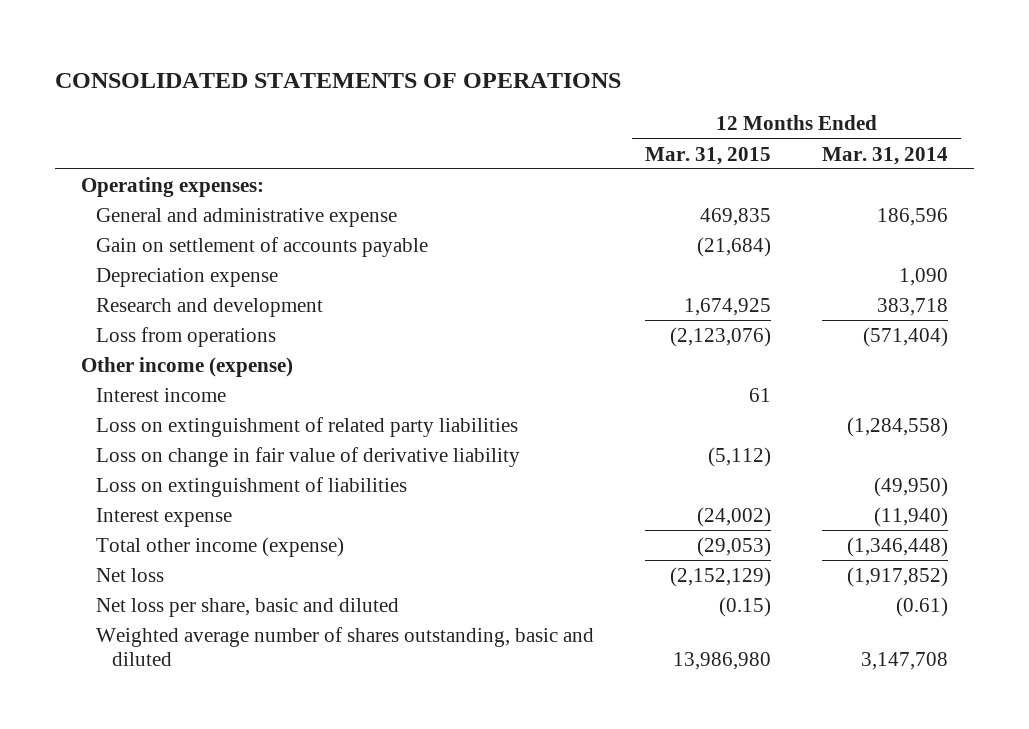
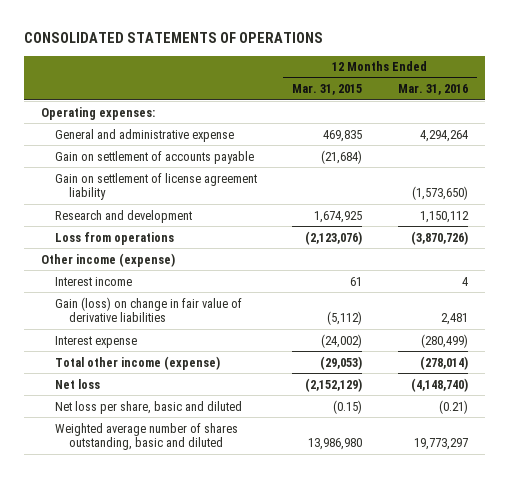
[822,146,949,165] Mar. 31, 2014 -> none
none -> [397,84,468,96] Mar. 31, 2016
[96,267,279,287] Depreciation expense -> none
none -> [54,172,257,201] Gain on settlement of license agreement liability
[96,416,519,437] Loss on extinguishment of related party liabilities -> none
[96,476,408,497] Loss on extinguishment of liabilities -> none
[96,446,521,467] Loss on change in fair value of derivative liability -> [54,296,242,323] Gain (loss) on change in fair value of derivative liabilities

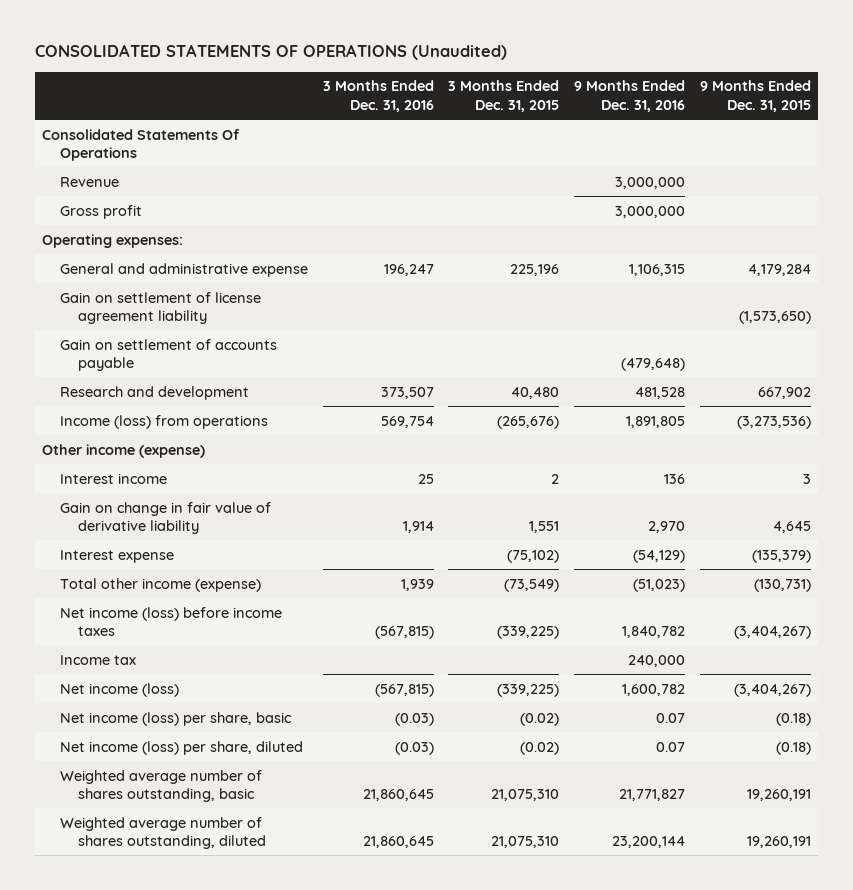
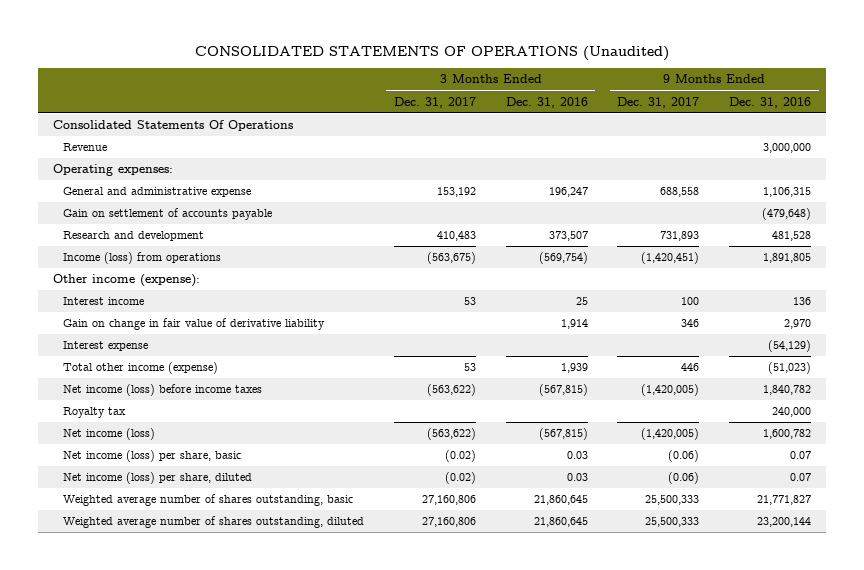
[448,80,560,112] 3 Months Ended Dec. 31, 2015 -> none
[699,80,811,112] 9 Months Ended Dec. 31, 2015 -> none
none -> [393,96,476,108] Dec. 31, 2017
none -> [617,96,700,108] Dec. 31, 2017
[60,204,143,219] Gross profit -> none
[60,291,262,324] Gain on settlement of license agreement liability -> none
[380,415,434,428] 569,754 -> [538,252,588,265] (569,754)
[42,443,206,458] Other income (expense) -> [53,274,201,288] Other income (expense):
[60,654,137,665] Income tax -> none
none -> [62,407,126,419] Royalty tax
[394,712,434,726] (0.03) -> [566,451,588,460] 0.03
[394,741,434,755] (0.03) -> [566,473,588,482] 0.03

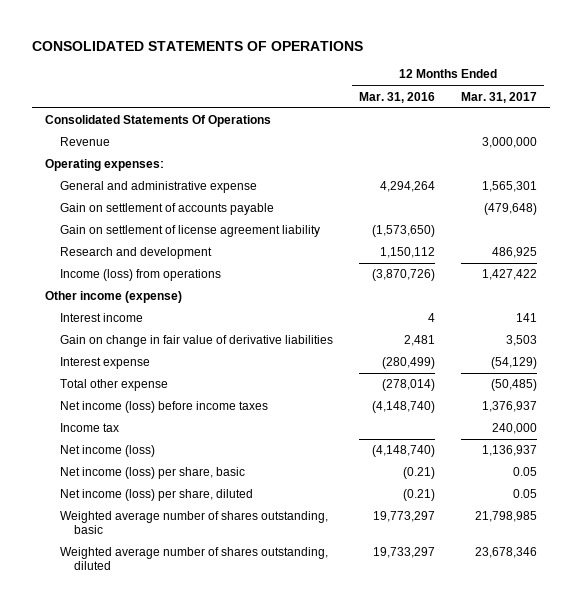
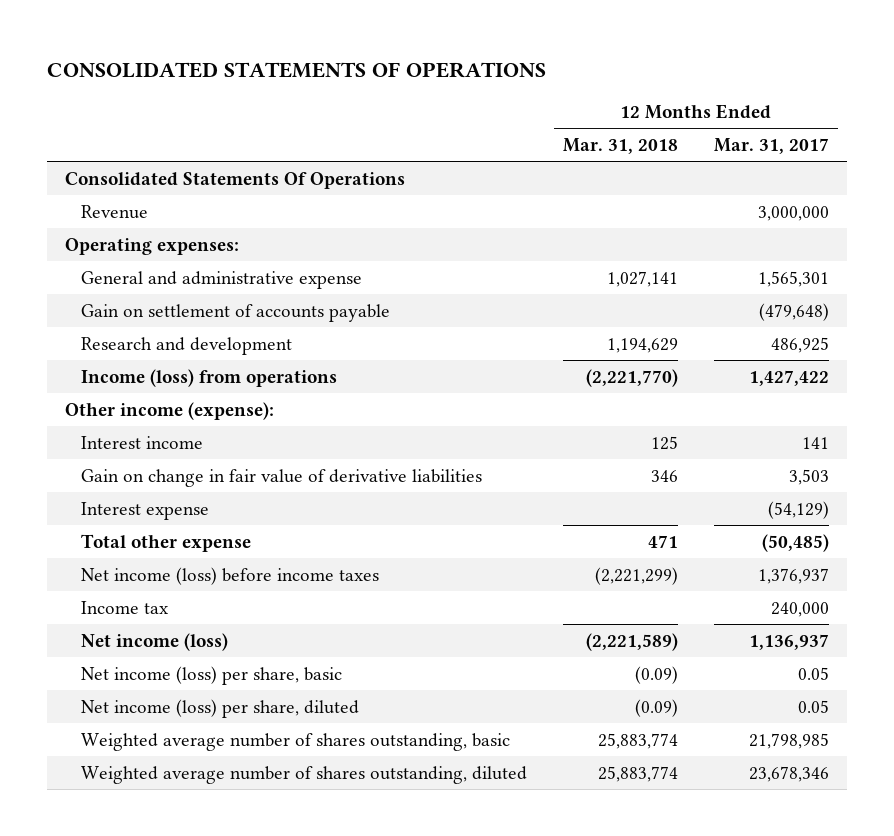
[358,91,435,103] Mar. 31, 2016 -> none
none -> [562,137,678,154] Mar. 31, 2018
[59,225,320,238] Gain on settlement of license agreement liability -> none
[45,291,183,304] Other income (expense) -> [64,401,274,420] Other income (expense):

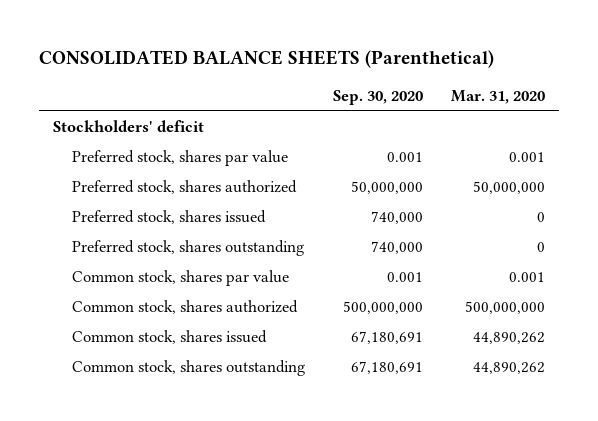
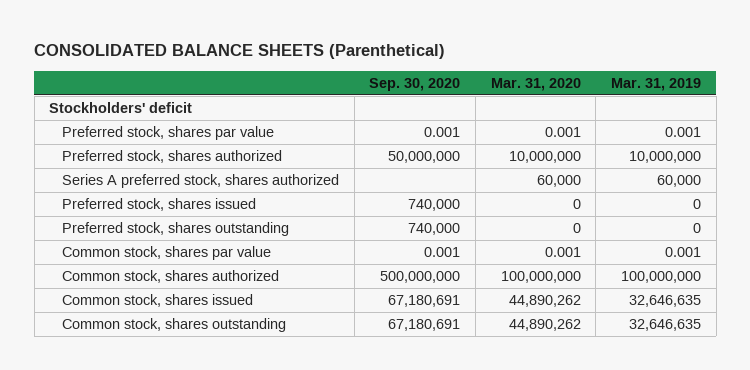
none -> [610,77,701,91] Mar. 31, 2019
[472,181,545,195] 50,000,000 -> [508,150,581,163] 10,000,000
none -> [62,173,340,188] Series A preferred stock, shares authorized
[464,301,545,315] 500,000,000 -> [500,270,581,283] 100,000,000

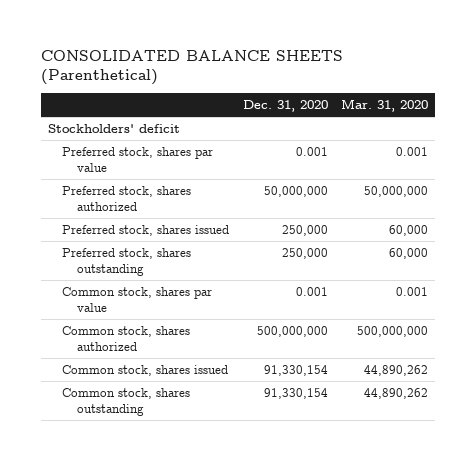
[369,77,461,91] Sep. 30, 2020 -> none
[610,77,701,91] Mar. 31, 2019 -> none
none -> [242,100,328,113] Dec. 31, 2020
[62,173,340,188] Series A preferred stock, shares authorized -> none
[508,150,581,163] 10,000,000 -> [364,185,429,197] 50,000,000
[572,198,581,209] 0 -> [389,224,429,236] 60,000
[572,222,581,233] 0 -> [389,247,429,259] 60,000
[500,270,581,283] 100,000,000 -> [357,325,429,337] 500,000,000

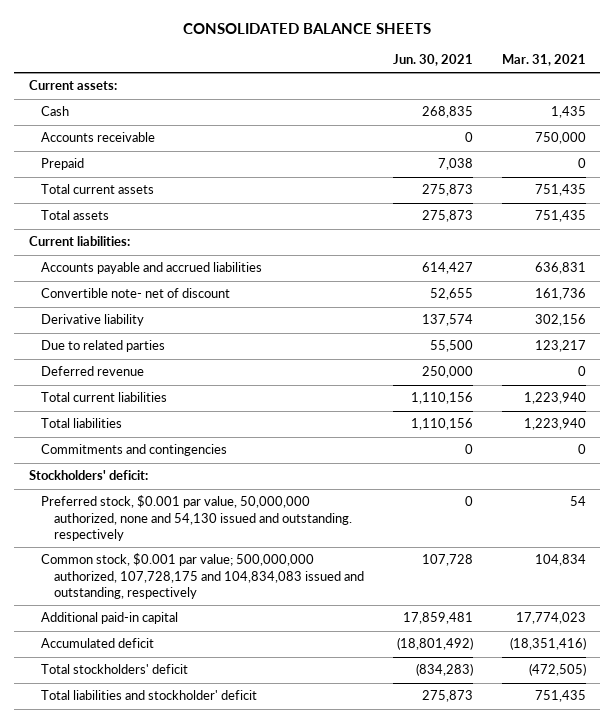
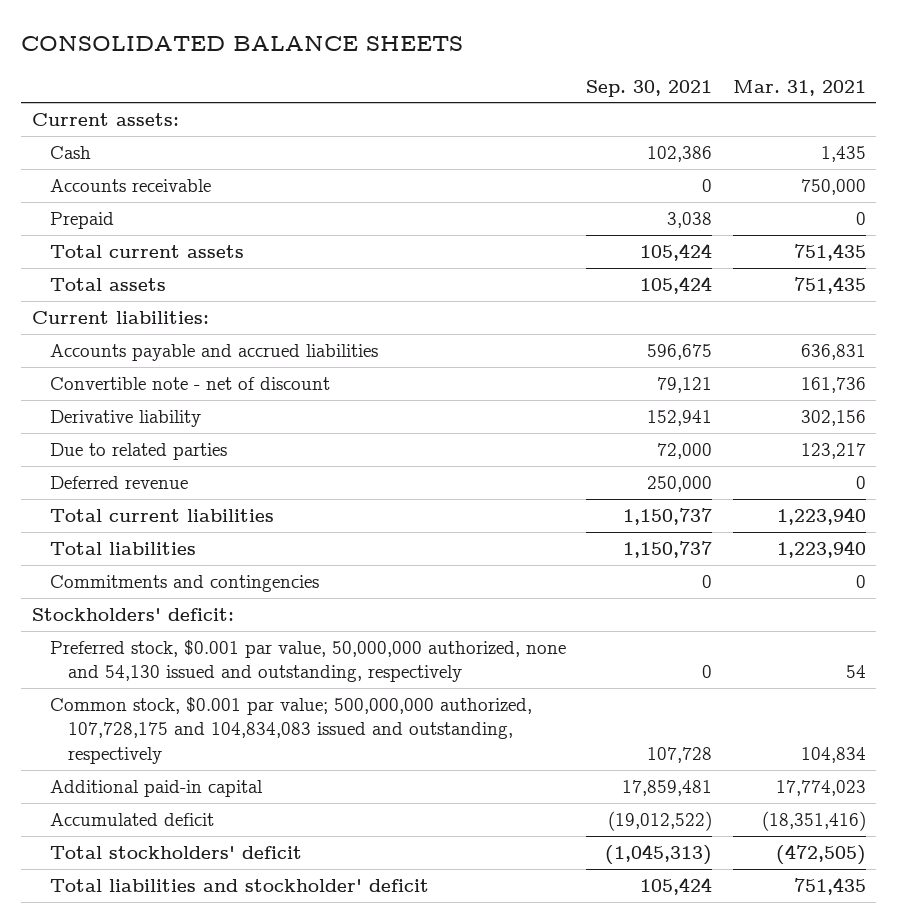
[392,54,473,67] Jun. 30, 2021 -> none
none -> [586,79,713,97] Sep. 30, 2021
[41,288,231,299] Convertible note- net of discount -> [49,376,330,390] Convertible note - net of discount
[41,495,352,542] Preferred stock, $0.001 par value, 50,000,000 authorized, none and 54,130 issued and outstanding. respectively -> [49,639,566,683] Preferred stock, $0.001 par value, 50,000,000 authorized, none and 54,130 issued and outstanding, respectively

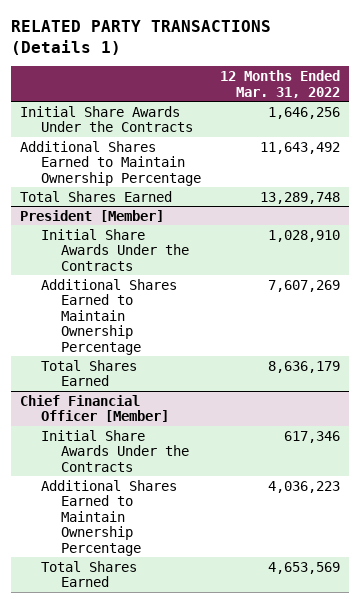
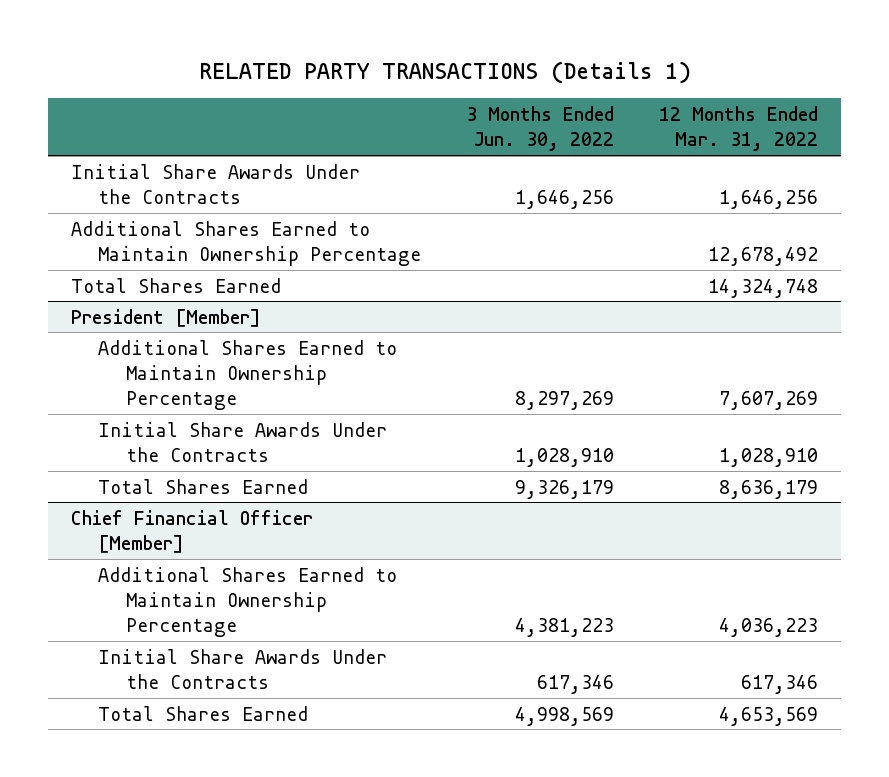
none -> [466,105,615,152] 3 Months Ended Jun. 30, 2022
[259,141,340,154] 11,643,492 -> [708,246,819,266] 12,678,492
[259,191,340,204] 13,289,748 -> [708,278,819,298] 14,324,748
[40,228,190,271] Initial Share Awards Under the Contracts -> [98,421,388,462] Initial Share Awards Under the Contracts
[40,429,190,472] Initial Share Awards Under the Contracts -> [98,648,388,689] Initial Share Awards Under the Contracts

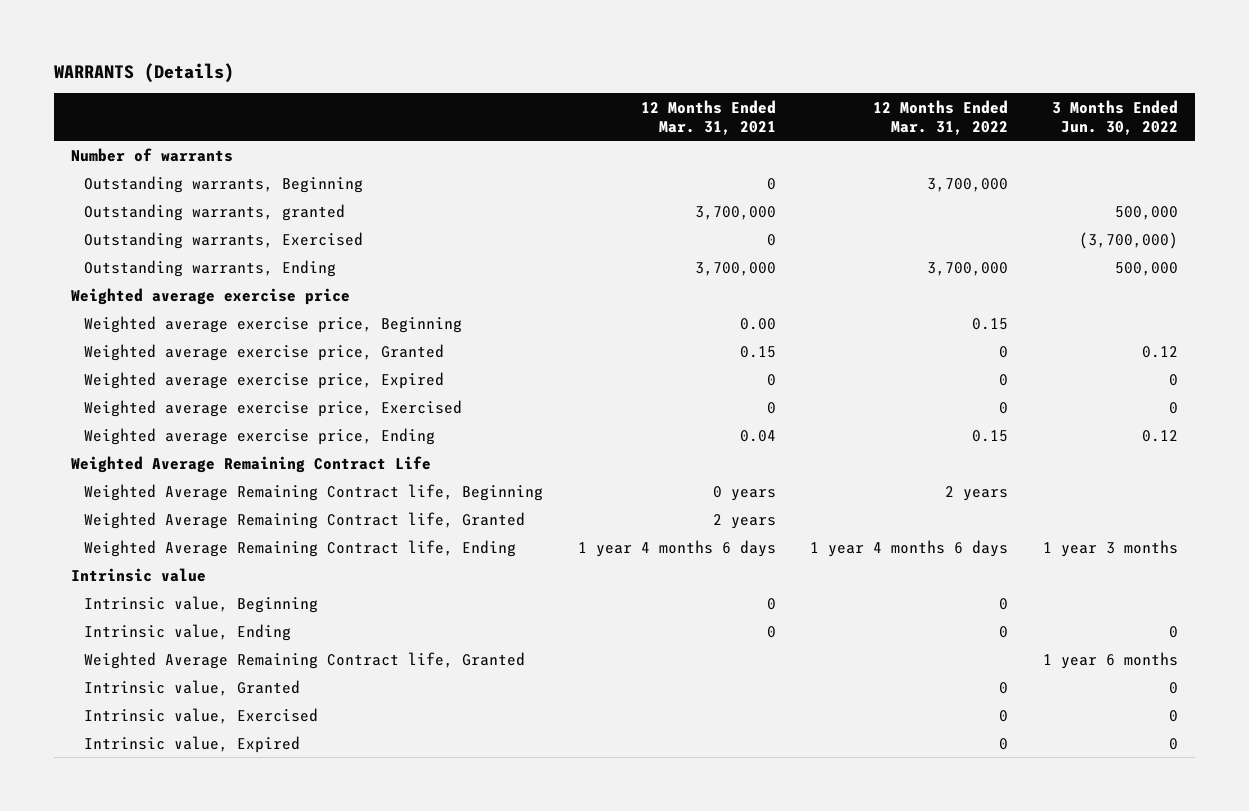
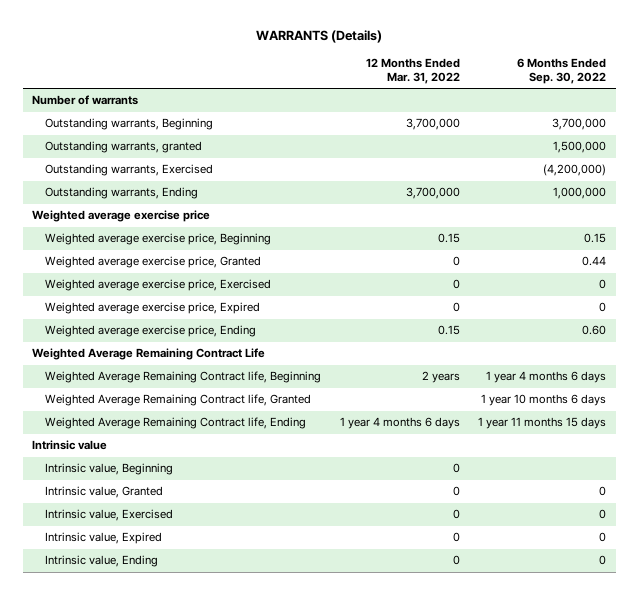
[640,99,776,135] 12 Months Ended Mar. 31, 2021 -> none
[1051,99,1178,135] 3 Months Ended Jun. 30, 2022 -> none
none -> [517,57,607,84] 6 Months Ended Sep. 30, 2022
[84,371,445,389] Weighted average exercise price, Expired -> [45,302,261,315] Weighted average exercise price, Expired
[84,651,526,669] Weighted Average Remaining Contract life, Granted -> none
[84,623,292,641] Intrinsic value, Ending -> [45,555,159,568] Intrinsic value, Ending

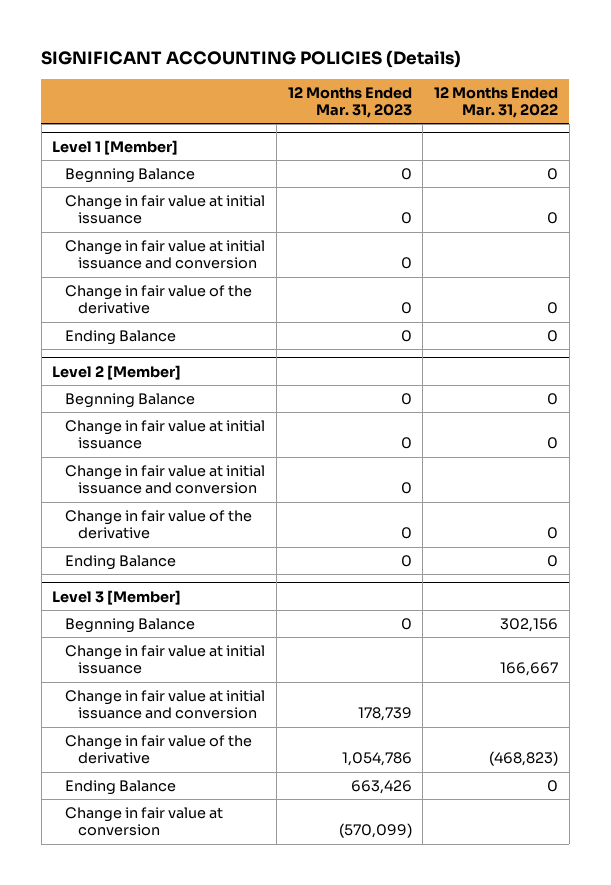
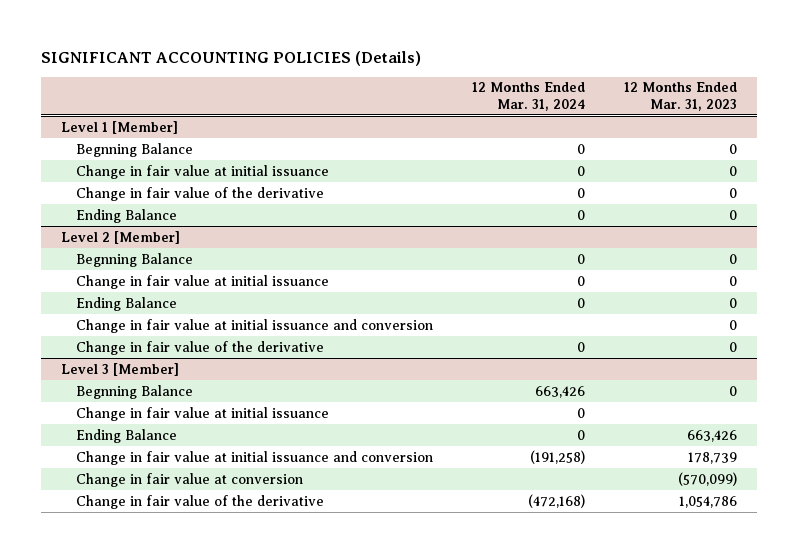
[434,86,559,118] 12 Months Ended Mar. 31, 2022 -> none
none -> [471,82,585,111] 12 Months Ended Mar. 31, 2024
[65,240,266,270] Change in fair value at initial issuance and conversion -> none
[65,555,177,571] Ending Balance -> [75,296,177,311] Ending Balance
[65,690,266,720] Change in fair value at initial issuance and conversion -> [75,450,433,465] Change in fair value at initial issuance and conversion
[65,735,253,765] Change in fair value of the derivative -> [75,494,324,509] Change in fair value of the derivative

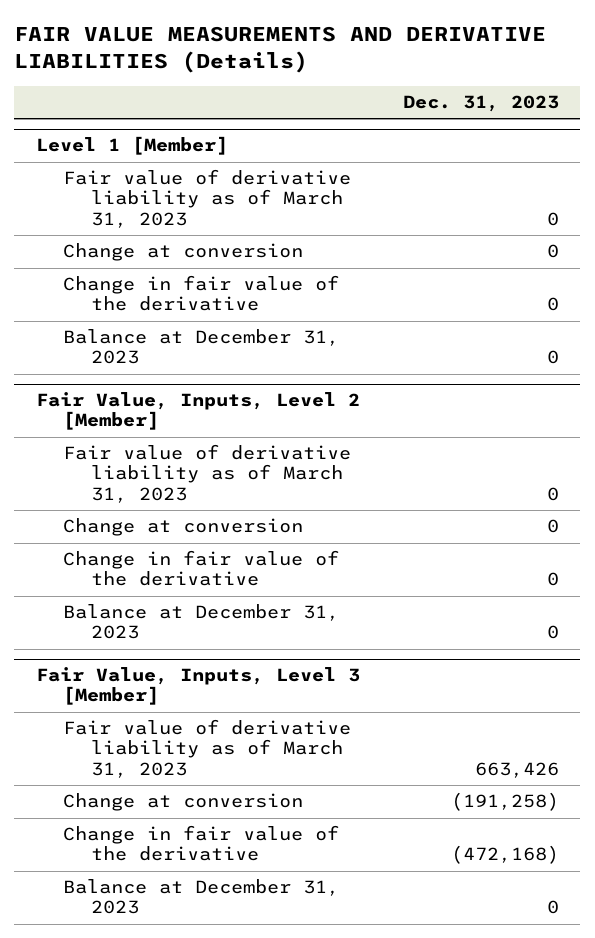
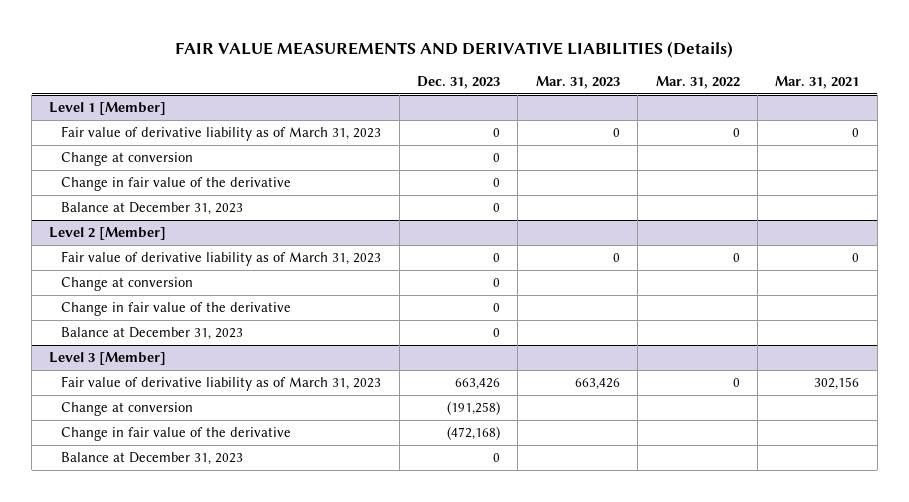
none -> [535,75,620,89] Mar. 31, 2023
none -> [655,75,740,89] Mar. 31, 2022
none -> [775,75,860,89] Mar. 31, 2021
[35,392,360,431] Fair Value, Inputs, Level 2 [Member] -> [49,227,167,241] Level 2 [Member]
[35,667,360,706] Fair Value, Inputs, Level 3 [Member] -> [49,352,167,366] Level 3 [Member]

